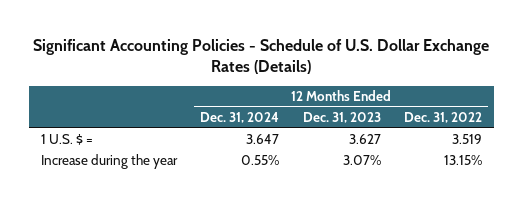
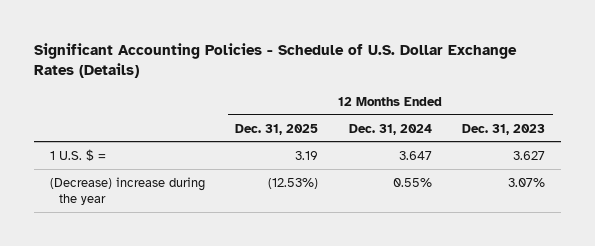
[403,112,482,124] Dec. 31, 2022 -> none
none -> [235,123,319,135] Dec. 31, 2025
[40,154,178,170] Increase during the year -> [49,176,205,205] (Decrease) increase during the year

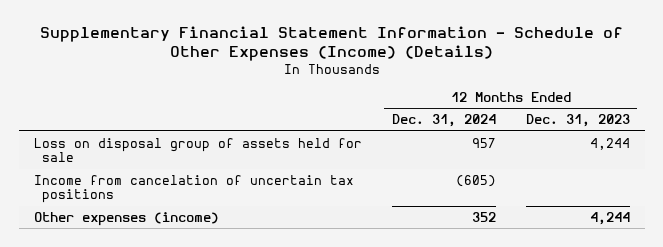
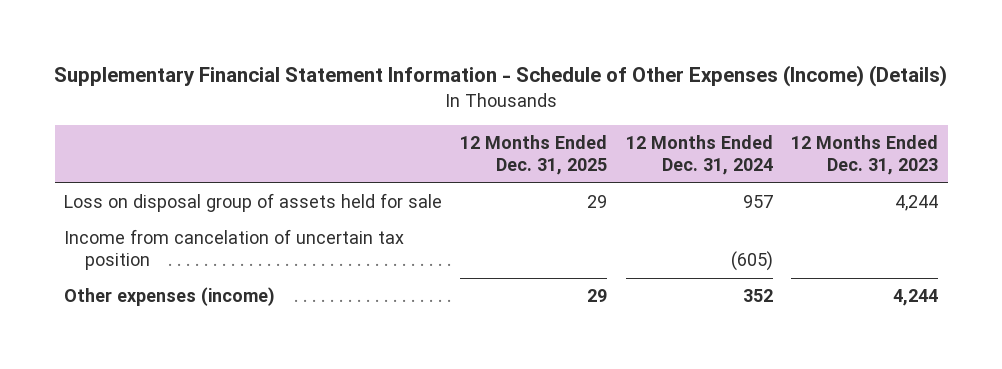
none -> [460,134,608,175] 12 Months Ended Dec. 31, 2025
[33,174,354,204] Income from cancelation of uncertain tax positions -> [63,229,404,271] Income from cancelation of uncertain tax position

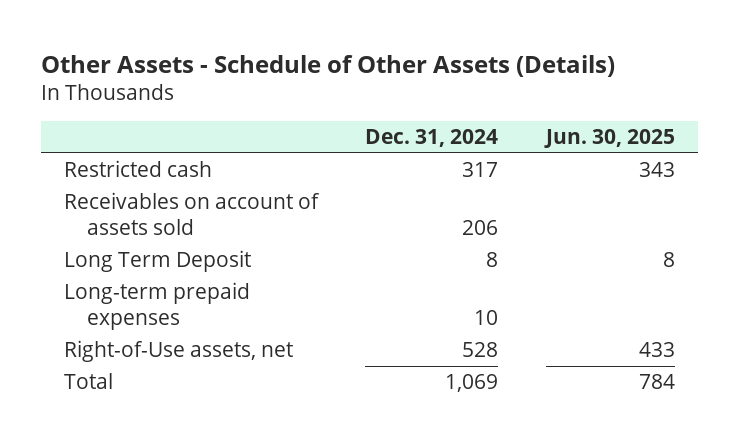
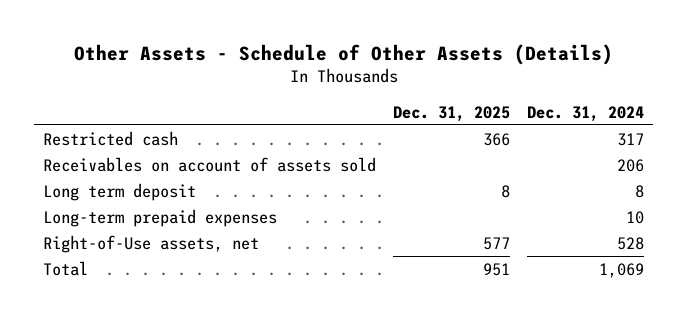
[543,129,675,149] Jun. 30, 2025 -> none
none -> [393,105,511,122] Dec. 31, 2025
[64,250,252,273] Long Term Deposit -> [42,182,196,201] Long term deposit

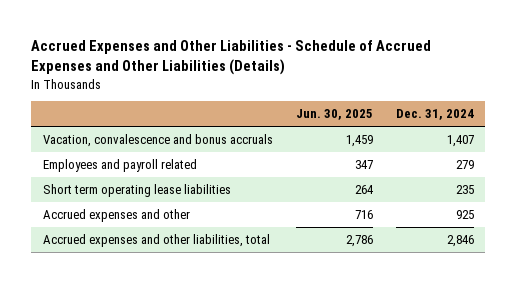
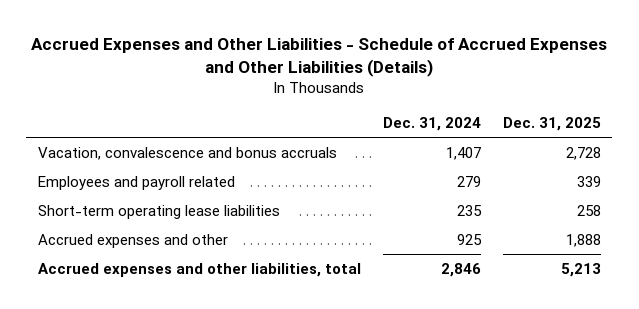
[295,109,373,121] Jun. 30, 2025 -> none
none -> [503,117,602,132] Dec. 31, 2025
[42,183,231,197] Short term operating lease liabilities -> [37,204,280,219] Short-term operating lease liabilities

